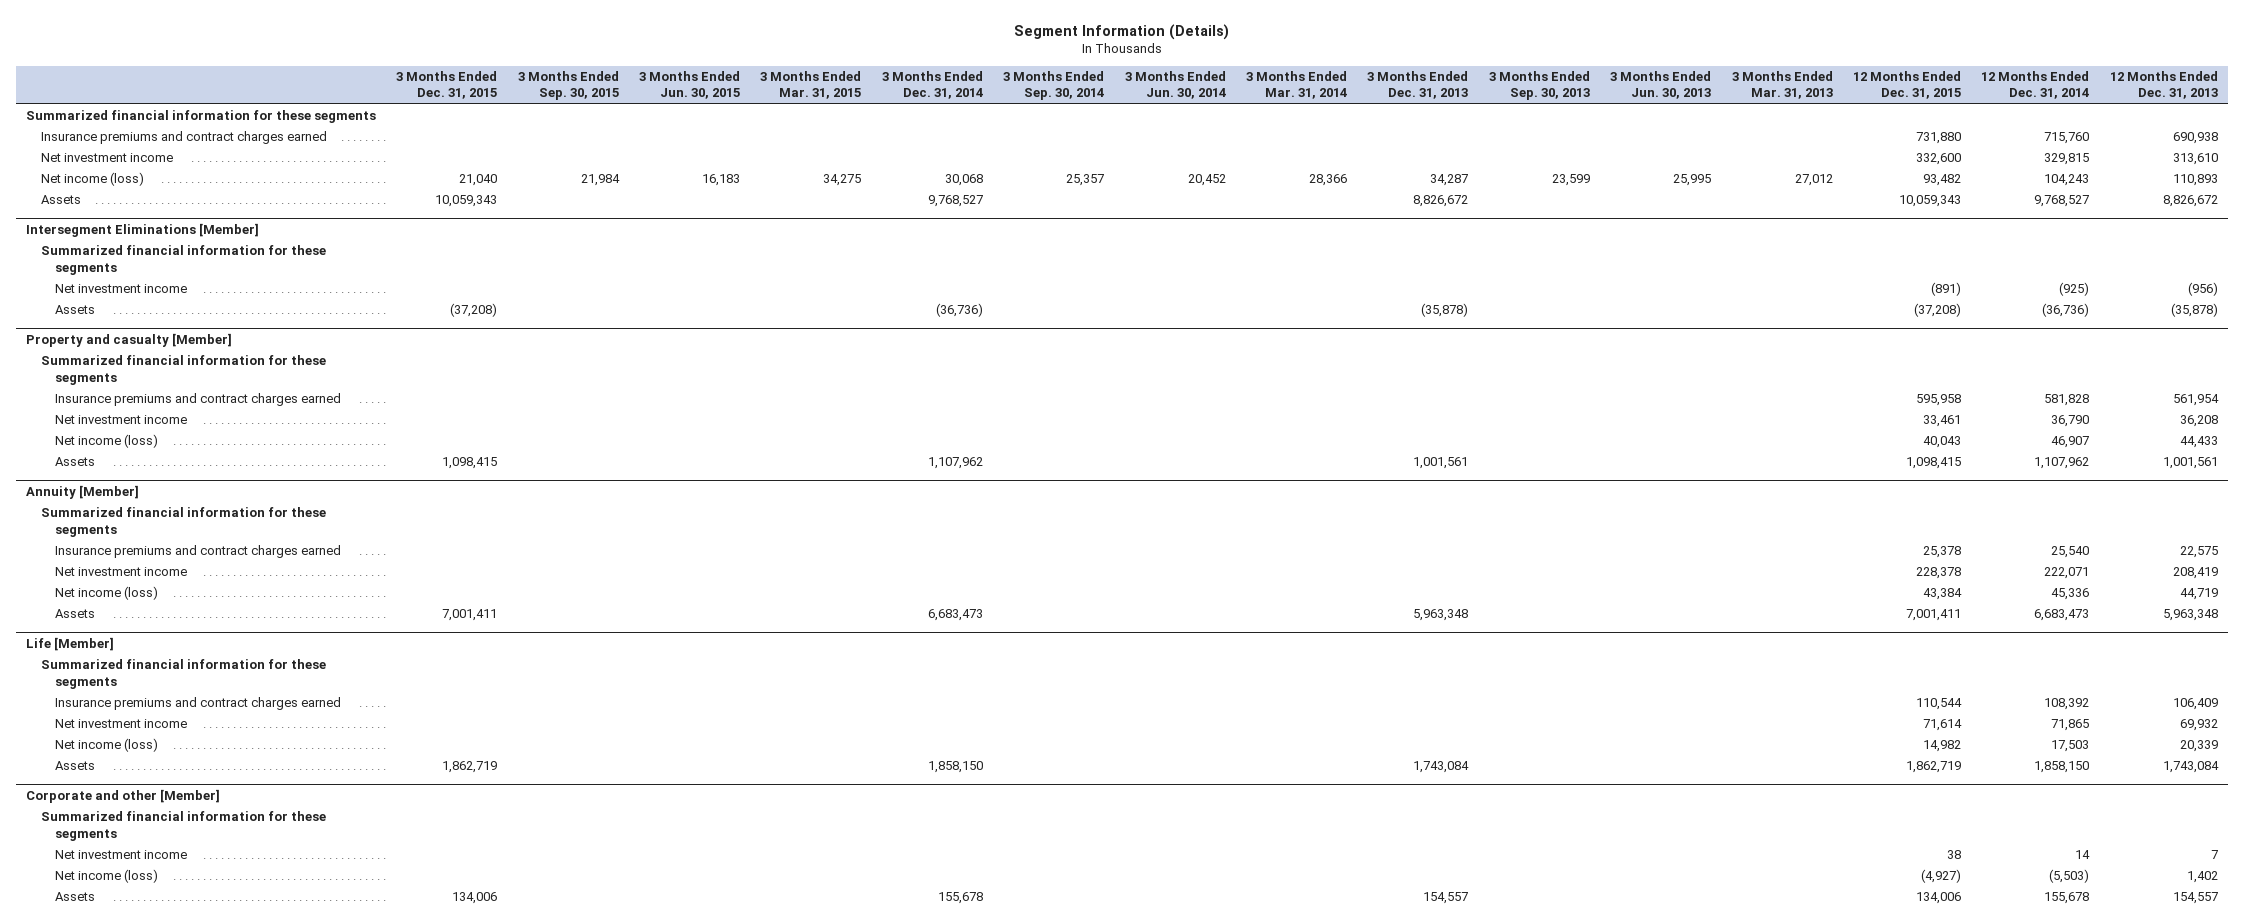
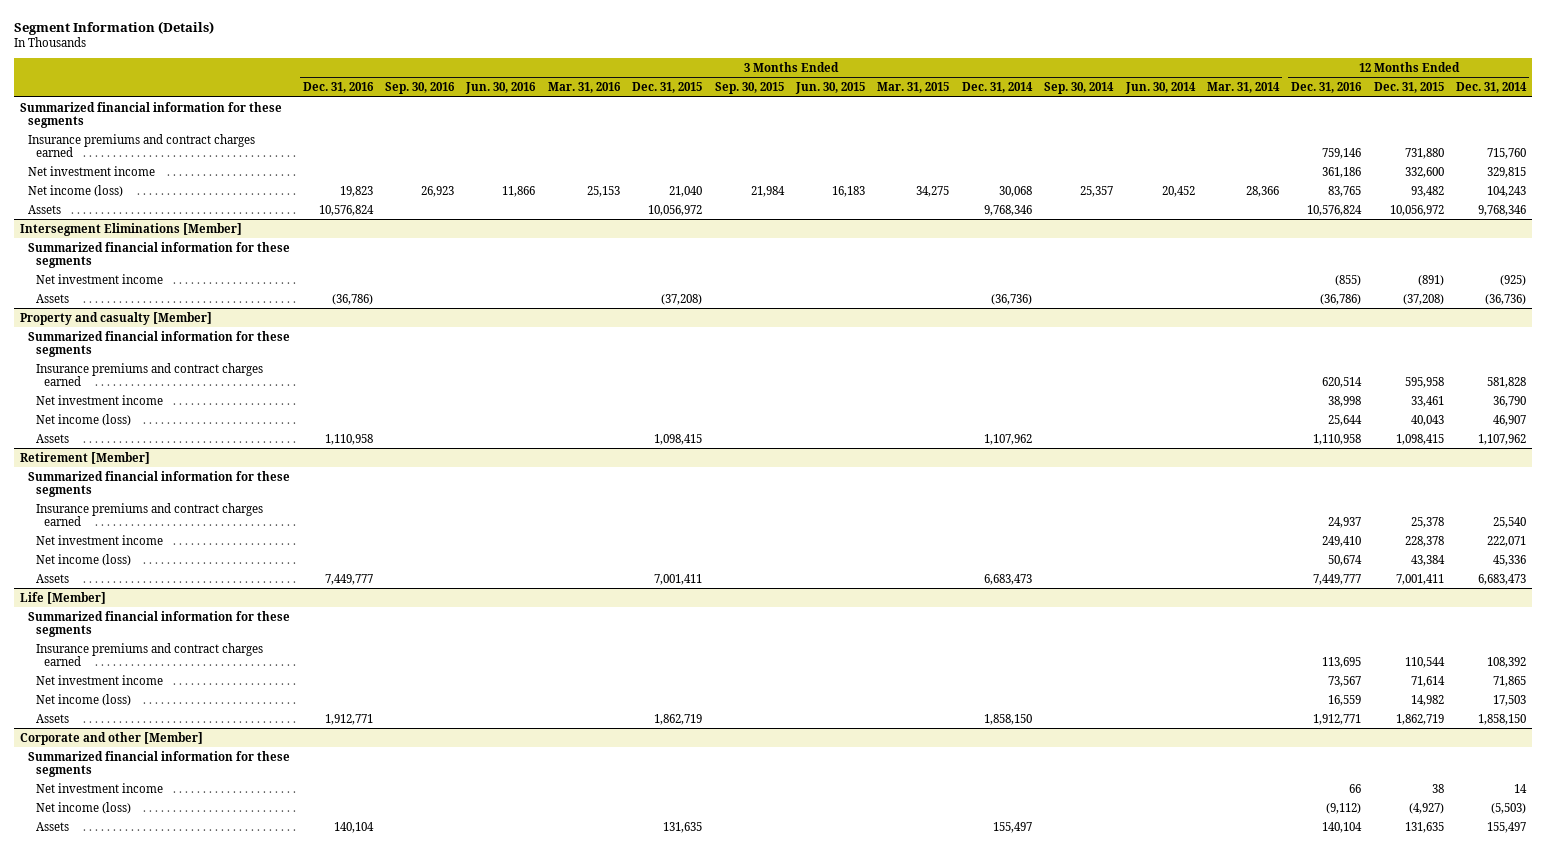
[1367,70,1469,100] 3 Months Ended Dec. 31, 2013 -> none
[1488,70,1590,101] 3 Months Ended Sep. 30, 2013 -> none
[1610,70,1712,100] 3 Months Ended Jun. 30, 2013 -> none
[1731,70,1833,100] 3 Months Ended Mar. 31, 2013 -> none
[2109,70,2218,100] 12 Months Ended Dec. 31, 2013 -> none
none -> [302,82,374,94] Dec. 31, 2016
none -> [385,82,456,95] Sep. 30, 2016
none -> [465,82,537,95] Jun. 30, 2016
none -> [547,82,621,94] Mar. 31, 2016
none -> [1291,82,1363,94] Dec. 31, 2016
[435,195,498,208] 10,059,343 -> [648,204,703,216] 10,056,972
[927,195,983,208] 9,768,527 -> [983,204,1032,216] 9,768,346
[1898,195,1961,208] 10,059,343 -> [1389,204,1444,216] 10,056,972
[2034,195,2090,208] 9,768,527 -> [1478,204,1527,216] 9,768,346
[25,484,139,499] Annuity [Member] -> [20,451,151,464] Retirement [Member]
[452,892,498,905] 134,006 -> [663,821,703,833] 131,635
[937,892,983,905] 155,678 -> [992,821,1032,833] 155,497
[1915,892,1961,905] 134,006 -> [1404,821,1444,833] 131,635
[2044,892,2090,905] 155,678 -> [1487,821,1527,833] 155,497

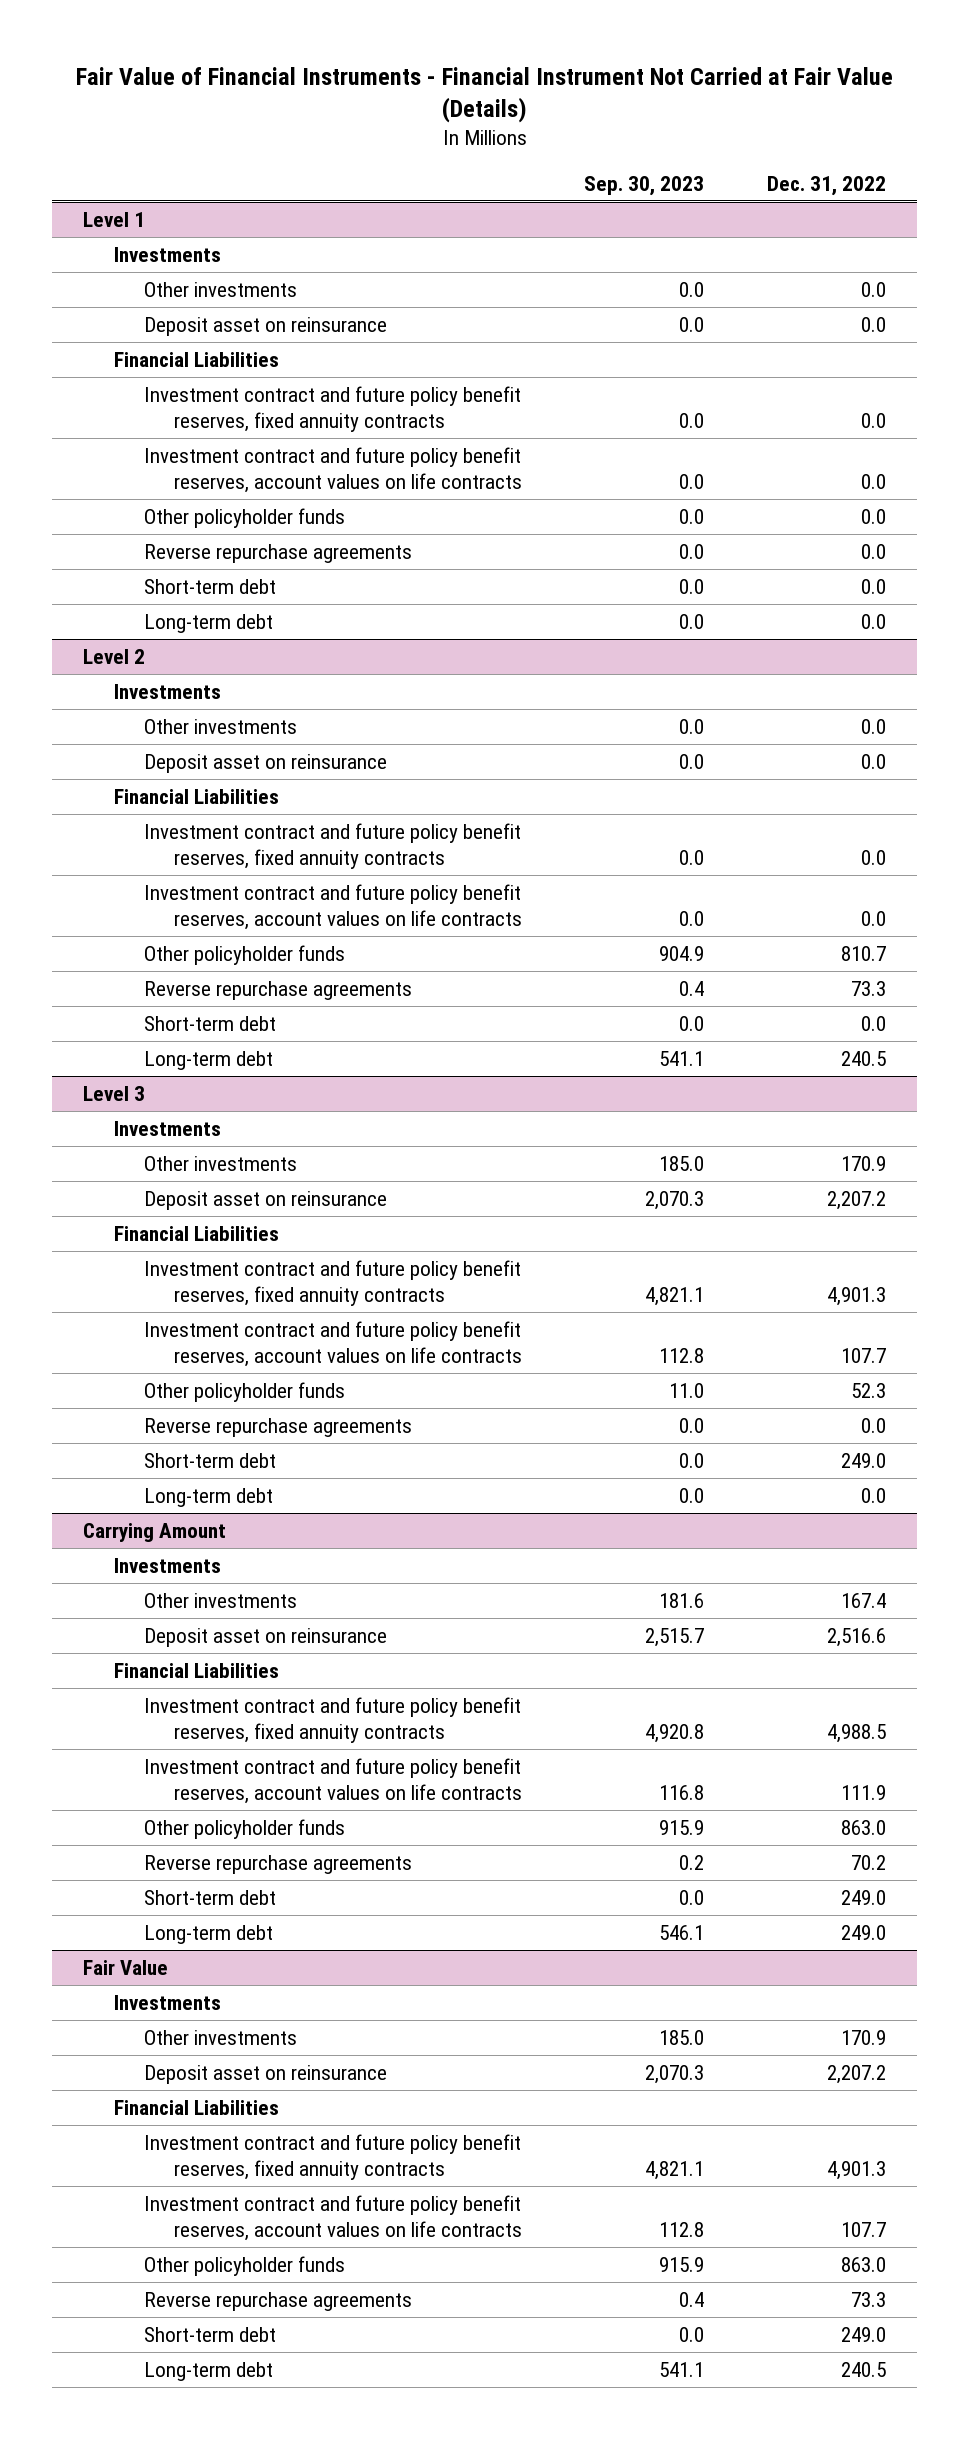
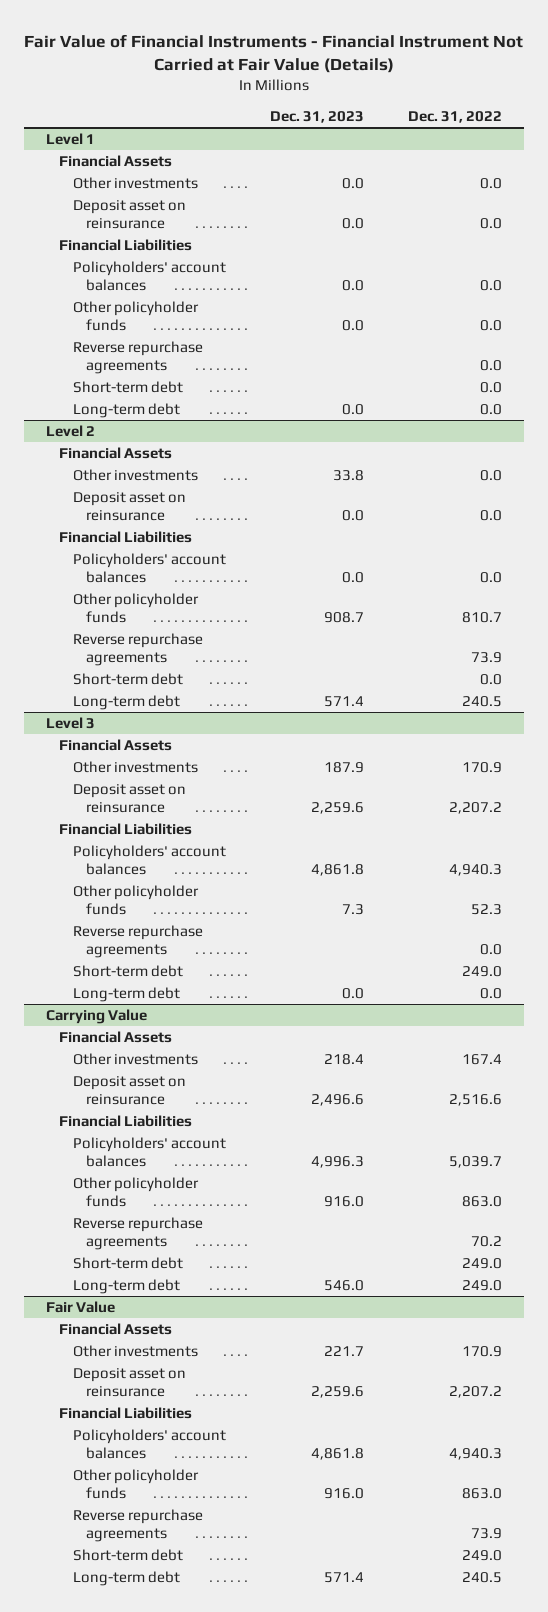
[584,175,705,196] Sep. 30, 2023 -> none
none -> [269,110,364,123] Dec. 31, 2023
[113,246,221,262] Investments -> none
none -> [59,154,173,167] Financial Assets
[143,385,521,432] Investment contract and future policy benefit reserves, fixed annuity contracts -> none
[143,446,522,493] Investment contract and future policy benefit reserves, account values on life contracts -> none
none -> [72,260,226,291] Policyholders' account balances
[113,683,221,699] Investments -> none
none -> [59,446,173,459] Financial Assets
[143,822,521,869] Investment contract and future policy benefit reserves, fixed annuity contracts -> none
[143,883,522,930] Investment contract and future policy benefit reserves, account values on life contracts -> none
none -> [72,552,226,583] Policyholders' account balances
[850,980,886,996] 73.3 -> [471,651,503,663] 73.9
[113,1120,221,1136] Investments -> none
none -> [59,738,173,751] Financial Assets
[143,1259,521,1306] Investment contract and future policy benefit reserves, fixed annuity contracts -> none
[143,1320,522,1367] Investment contract and future policy benefit reserves, account values on life contracts -> none
none -> [72,844,226,875] Policyholders' account balances
[113,1557,221,1573] Investments -> none
[83,1522,227,1542] Carrying Amount -> [46,1008,148,1024] Carrying Value
none -> [59,1030,173,1043] Financial Assets
[143,1696,521,1743] Investment contract and future policy benefit reserves, fixed annuity contracts -> none
[143,1757,522,1804] Investment contract and future policy benefit reserves, account values on life contracts -> none
none -> [72,1136,226,1167] Policyholders' account balances
[113,1994,221,2010] Investments -> none
none -> [59,1322,173,1335] Financial Assets
[143,2133,521,2180] Investment contract and future policy benefit reserves, fixed annuity contracts -> none
[143,2194,522,2241] Investment contract and future policy benefit reserves, account values on life contracts -> none
none -> [72,1428,226,1459] Policyholders' account balances
[850,2291,886,2307] 73.3 -> [471,1527,503,1539] 73.9

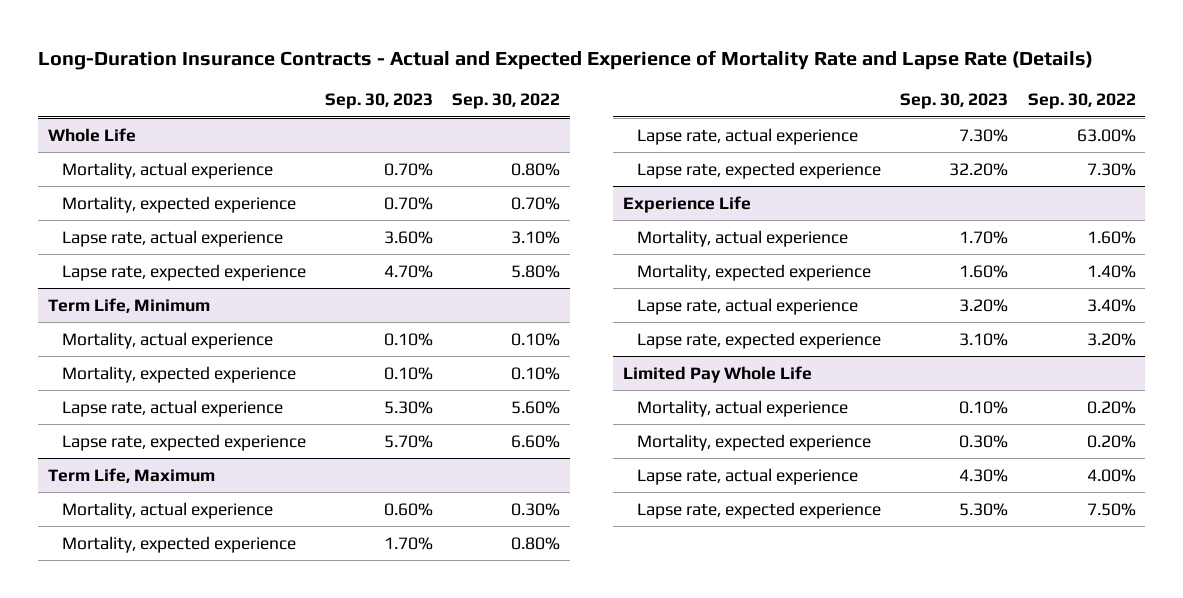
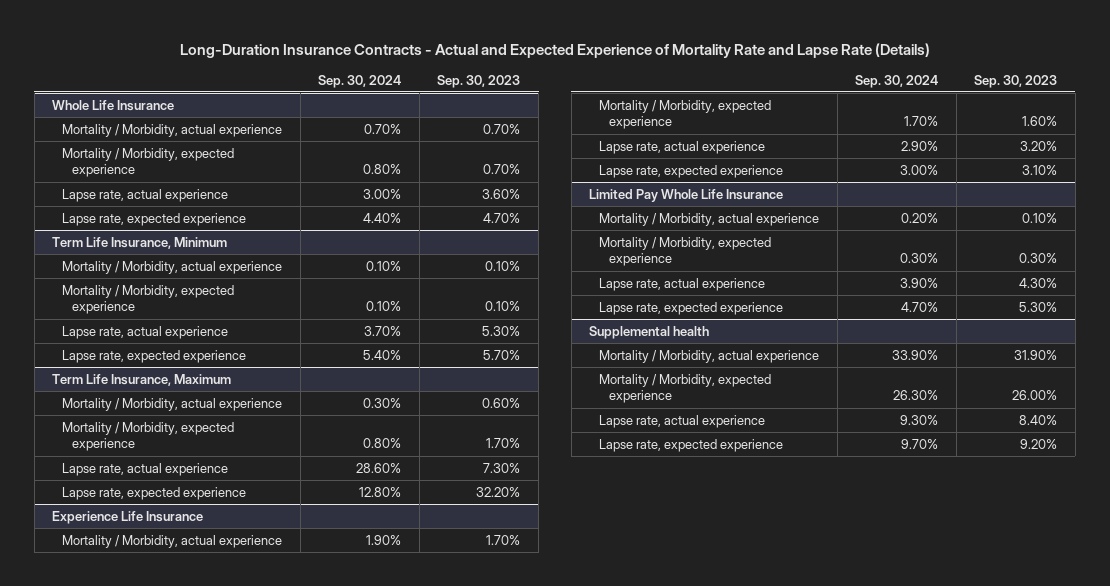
[452,93,561,110] Sep. 30, 2022 -> none
none -> [318,74,402,88] Sep. 30, 2024
[47,127,136,142] Whole Life -> [52,99,175,111] Whole Life Insurance
[61,161,273,179] Mortality, actual experience -> [62,123,283,137] Mortality / Morbidity, actual experience
[61,195,296,213] Mortality, expected experience -> [62,147,235,178] Mortality / Morbidity, expected experience
[47,297,210,313] Term Life, Minimum -> [52,236,228,249] Term Life Insurance, Minimum
[61,331,273,349] Mortality, actual experience -> [62,260,283,274] Mortality / Morbidity, actual experience
[61,365,296,383] Mortality, expected experience -> [62,284,235,315] Mortality / Morbidity, expected experience
[47,467,215,483] Term Life, Maximum -> [52,373,232,386] Term Life Insurance, Maximum
[61,501,273,519] Mortality, actual experience -> [62,397,283,411] Mortality / Morbidity, actual experience
[61,535,296,553] Mortality, expected experience -> [62,421,235,452] Mortality / Morbidity, expected experience
[623,195,752,213] Experience Life -> [52,510,204,524] Experience Life Insurance
[636,229,848,247] Mortality, actual experience -> [62,534,283,548] Mortality / Morbidity, actual experience
[636,263,871,281] Mortality, expected experience -> [598,99,771,130] Mortality / Morbidity, expected experience
[623,365,813,383] Limited Pay Whole Life -> [589,188,784,202] Limited Pay Whole Life Insurance
[636,399,848,417] Mortality, actual experience -> [598,212,819,226] Mortality / Morbidity, actual experience
[636,433,871,451] Mortality, expected experience -> [598,236,771,267] Mortality / Morbidity, expected experience
none -> [589,325,710,339] Supplemental health
none -> [598,349,819,363] Mortality / Morbidity, actual experience
none -> [598,373,771,404] Mortality / Morbidity, expected experience
none -> [598,414,765,428] Lapse rate, actual experience
none -> [598,438,783,452] Lapse rate, expected experience

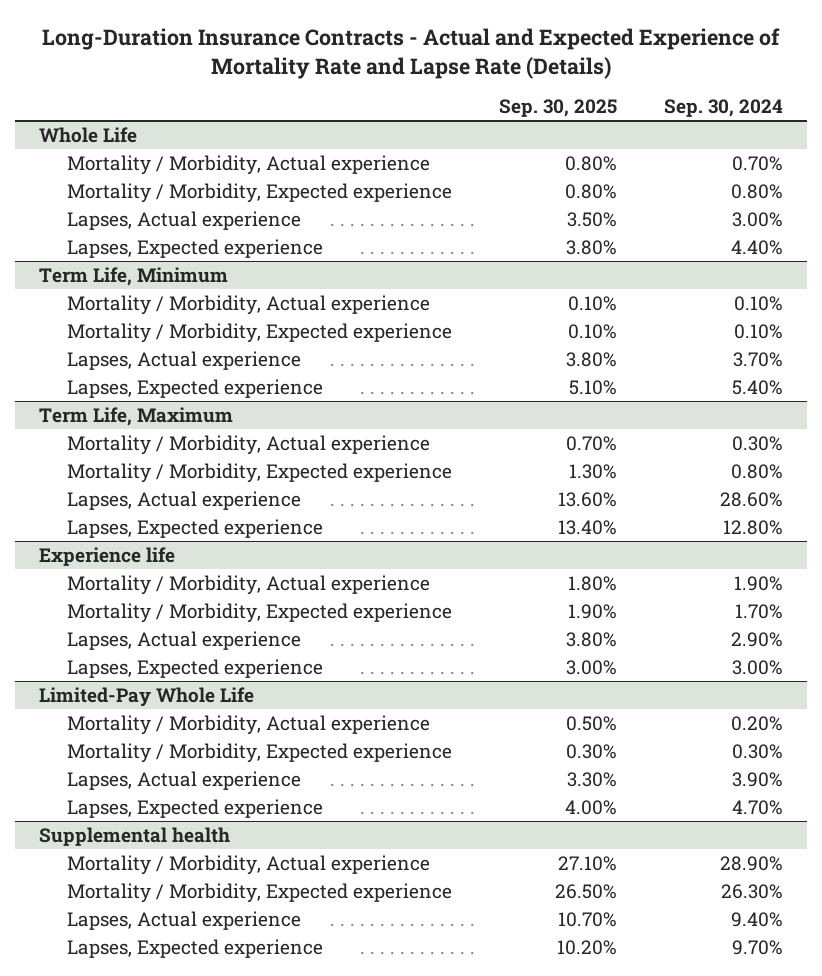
[437,74,521,88] Sep. 30, 2023 -> none
none -> [498,99,617,118] Sep. 30, 2025
[52,99,175,111] Whole Life Insurance -> [38,126,137,143] Whole Life
[62,123,283,137] Mortality / Morbidity, actual experience -> [66,154,430,175] Mortality / Morbidity, Actual experience
[62,147,235,178] Mortality / Morbidity, expected experience -> [66,182,452,203] Mortality / Morbidity, Expected experience
[62,188,229,202] Lapse rate, actual experience -> [66,210,301,230] Lapses, Actual experience
[62,212,247,226] Lapse rate, expected experience -> [66,238,323,258] Lapses, Expected experience
[52,236,228,249] Term Life Insurance, Minimum -> [38,266,228,286] Term Life, Minimum
[62,260,283,274] Mortality / Morbidity, actual experience -> [66,294,430,315] Mortality / Morbidity, Actual experience
[62,284,235,315] Mortality / Morbidity, expected experience -> [66,322,452,343] Mortality / Morbidity, Expected experience
[62,325,229,339] Lapse rate, actual experience -> [66,350,301,370] Lapses, Actual experience
[62,349,247,363] Lapse rate, expected experience -> [66,378,323,398] Lapses, Expected experience
[52,373,232,386] Term Life Insurance, Maximum -> [38,406,233,426] Term Life, Maximum
[62,397,283,411] Mortality / Morbidity, actual experience -> [66,434,430,455] Mortality / Morbidity, Actual experience
[62,421,235,452] Mortality / Morbidity, expected experience -> [66,462,452,483] Mortality / Morbidity, Expected experience
[62,462,229,476] Lapse rate, actual experience -> [66,490,301,510] Lapses, Actual experience
[62,486,247,500] Lapse rate, expected experience -> [66,518,323,538] Lapses, Expected experience
[52,510,204,524] Experience Life Insurance -> [38,546,175,566] Experience life
[62,534,283,548] Mortality / Morbidity, actual experience -> [66,574,430,595] Mortality / Morbidity, Actual experience
[598,99,771,130] Mortality / Morbidity, expected experience -> [66,602,452,623] Mortality / Morbidity, Expected experience
[598,140,765,154] Lapse rate, actual experience -> [66,630,301,650] Lapses, Actual experience
[598,164,783,178] Lapse rate, expected experience -> [66,658,323,678] Lapses, Expected experience
[589,188,784,202] Limited Pay Whole Life Insurance -> [38,686,254,707] Limited-Pay Whole Life
[598,212,819,226] Mortality / Morbidity, actual experience -> [66,714,430,735] Mortality / Morbidity, Actual experience
[598,236,771,267] Mortality / Morbidity, expected experience -> [66,742,452,763] Mortality / Morbidity, Expected experience
[598,277,765,291] Lapse rate, actual experience -> [66,770,301,790] Lapses, Actual experience
[598,301,783,315] Lapse rate, expected experience -> [66,798,323,818] Lapses, Expected experience
[598,349,819,363] Mortality / Morbidity, actual experience -> [66,854,430,875] Mortality / Morbidity, Actual experience
[892,349,939,360] 33.90% -> [720,855,784,871] 28.90%
[598,373,771,404] Mortality / Morbidity, expected experience -> [66,882,452,903] Mortality / Morbidity, Expected experience
[598,414,765,428] Lapse rate, actual experience -> [66,910,301,930] Lapses, Actual experience
[900,414,939,425] 9.30% -> [731,911,784,927] 9.40%
[598,438,783,452] Lapse rate, expected experience -> [66,938,323,958] Lapses, Expected experience

